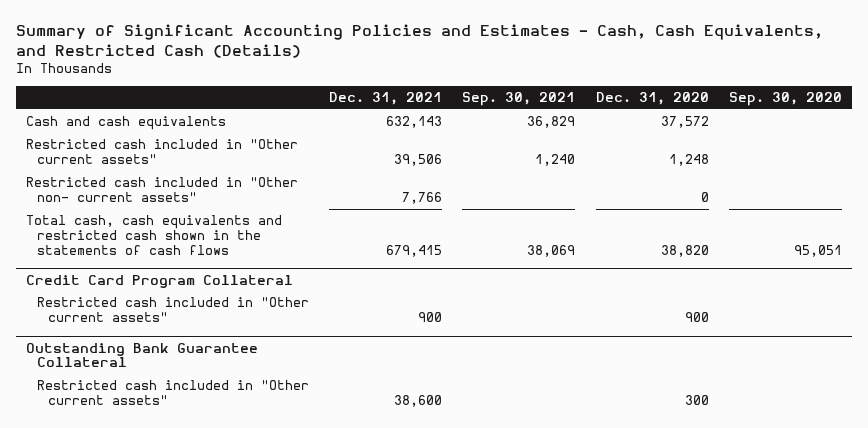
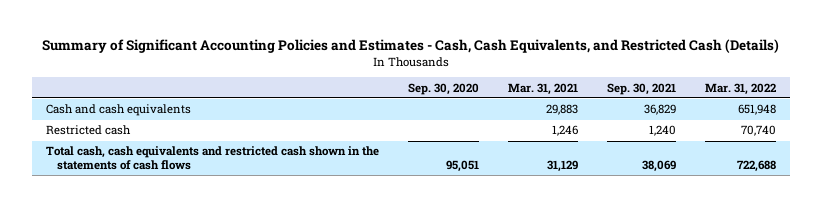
[329,92,443,106] Dec. 31, 2021 -> none
[595,92,709,106] Dec. 31, 2020 -> none
none -> [507,82,578,95] Mar. 31, 2021
none -> [704,82,776,95] Mar. 31, 2022
[26,177,299,203] Restricted cash included in "Other non- current assets" -> none
[26,139,299,165] Restricted cash included in "Other current assets" -> [46,125,132,136] Restricted cash
[26,274,294,288] Credit Card Program Collateral -> none
[36,297,309,323] Restricted cash included in "Other current assets" -> none
[26,342,259,368] Outstanding Bank Guarantee Collateral -> none
[36,380,309,406] Restricted cash included in "Other current assets" -> none

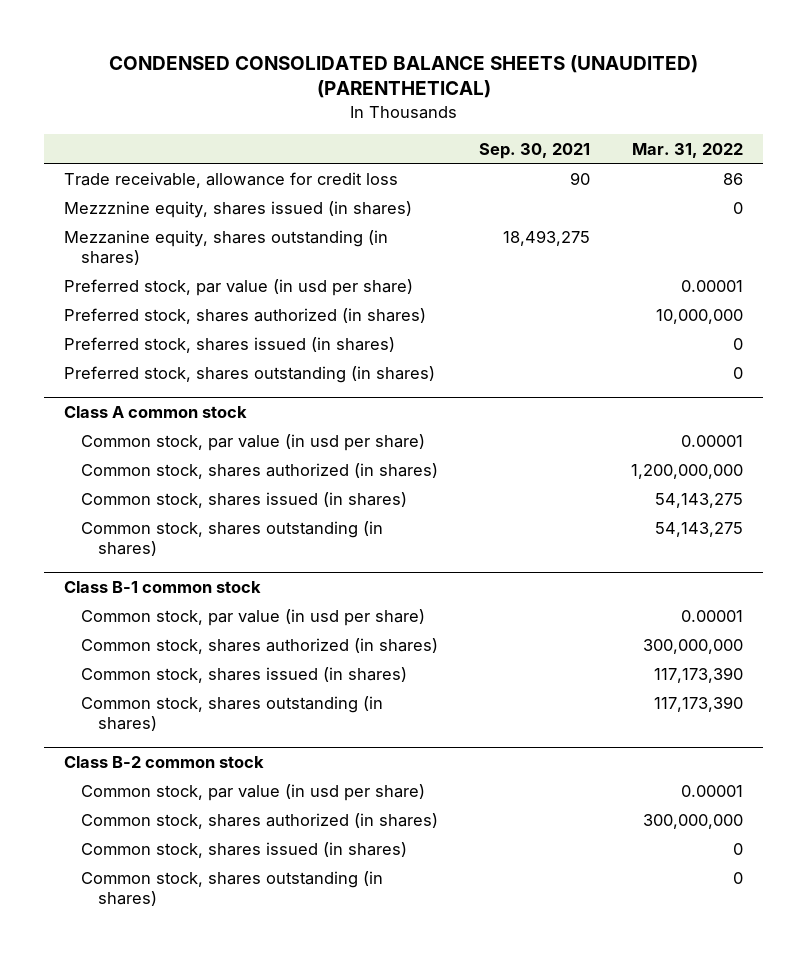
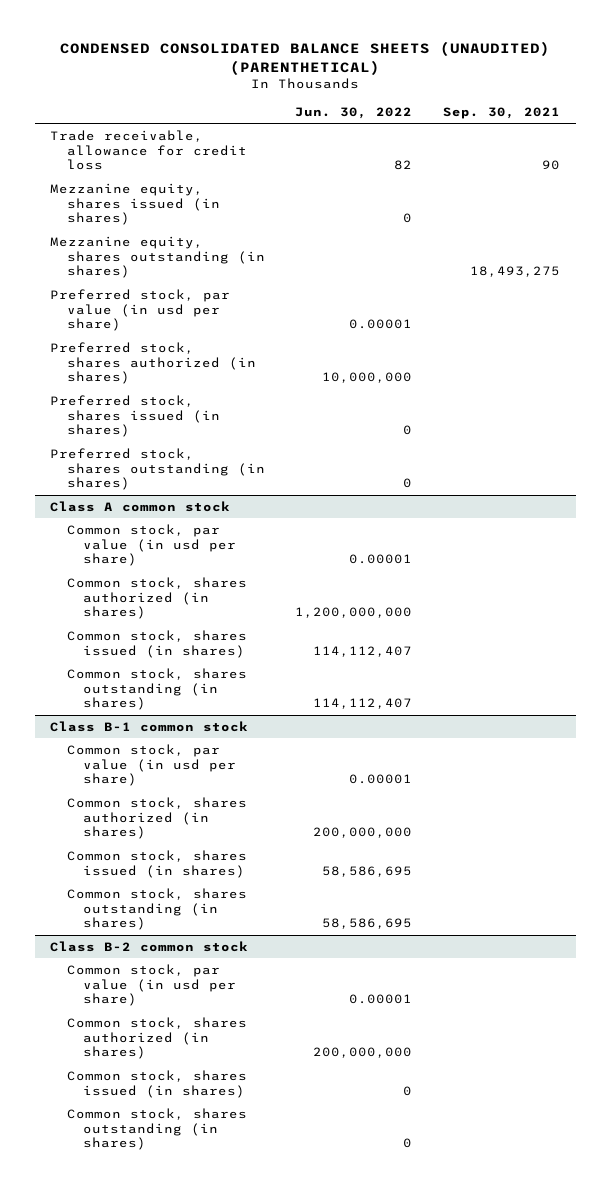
[631,142,743,158] Mar. 31, 2022 -> none
none -> [295,106,413,119] Jun. 30, 2022
[64,200,413,218] Mezzznine equity, shares issued (in shares) -> [50,182,220,226] Mezzanine equity, shares issued (in shares)

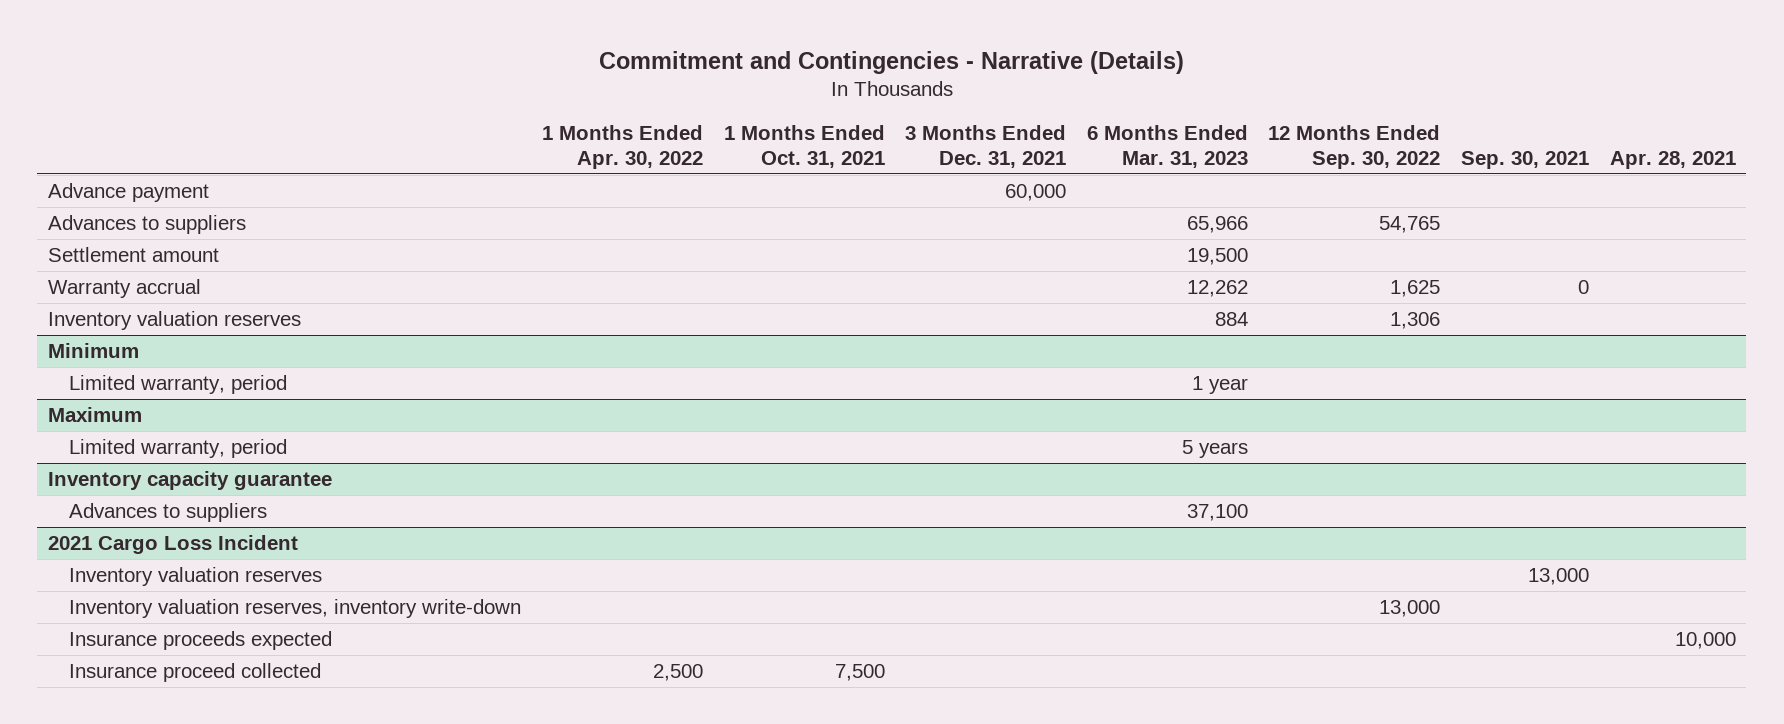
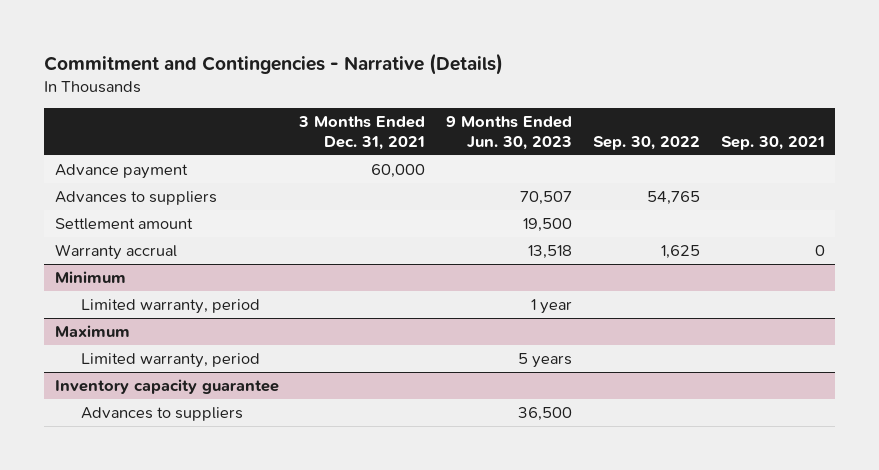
[542,124,704,169] 1 Months Ended Apr. 30, 2022 -> none
[723,124,885,168] 1 Months Ended Oct. 31, 2021 -> none
[1086,124,1248,168] 6 Months Ended Mar. 31, 2023 -> none
[1268,124,1441,169] 12 Months Ended Sep. 30, 2022 -> none
[1609,150,1736,169] Apr. 28, 2021 -> none
none -> [446,116,573,150] 9 Months Ended Jun. 30, 2023
none -> [592,135,700,150] Sep. 30, 2022
[47,311,301,331] Inventory valuation reserves -> none
[47,535,298,555] 2021 Cargo Loss Incident -> none
[69,567,323,587] Inventory valuation reserves -> none
[69,599,522,619] Inventory valuation reserves, inventory write-down -> none
[69,631,333,651] Insurance proceeds expected -> none
[69,663,322,683] Insurance proceed collected -> none

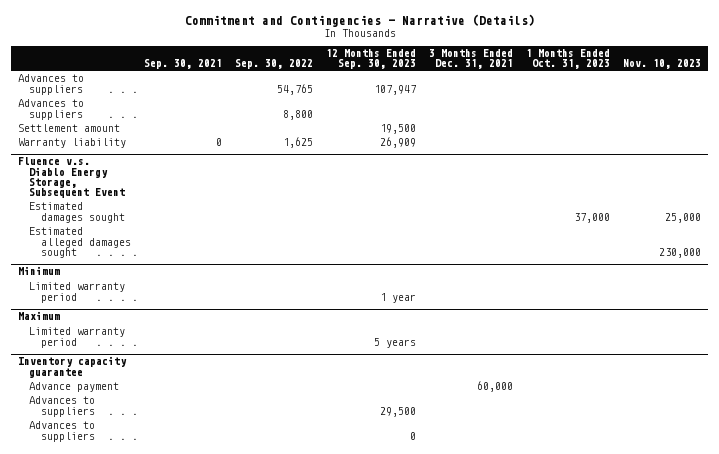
[446,116,573,150] 9 Months Ended Jun. 30, 2023 -> none
none -> [326,48,417,70] 12 Months Ended Sep. 30, 2023
none -> [526,48,611,70] 1 Months Ended Oct. 31, 2023
none -> [623,59,702,70] Nov. 10, 2023
[54,164,188,180] Advance payment -> none
none -> [17,99,84,120] Advances to suppliers
[54,244,177,261] Warranty accrual -> [17,138,126,149] Warranty liability
none -> [17,157,126,199] Fluence v.s. Diablo Energy Storage, Subsequent Event
none -> [29,202,125,223] Estimated damages sought
none -> [29,227,131,258] Estimated alleged damages sought
[80,299,260,315] Limited warranty, period -> [29,282,126,303] Limited warranty period
[80,353,260,369] Limited warranty, period -> [29,327,126,348] Limited warranty period
none -> [29,382,120,393] Advance payment
none -> [29,421,96,442] Advances to suppliers

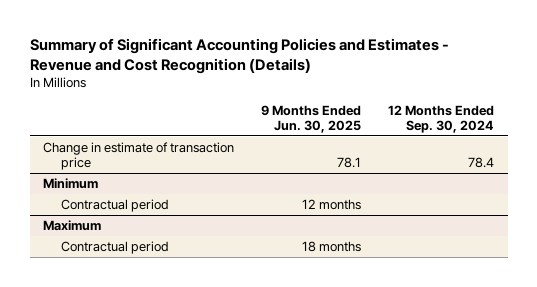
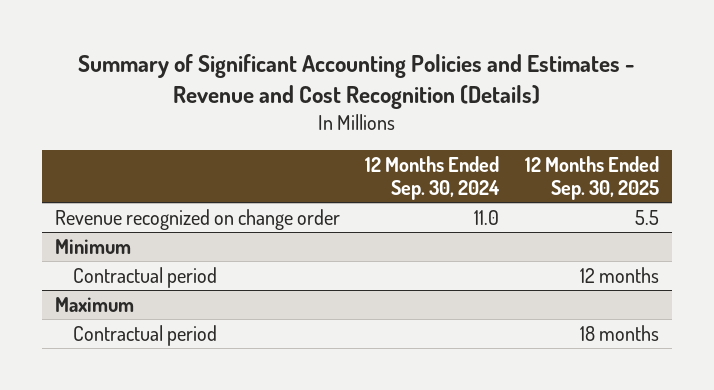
[261,104,362,134] 9 Months Ended Jun. 30, 2025 -> none
none -> [525,155,660,200] 12 Months Ended Sep. 30, 2025
[43,142,235,171] Change in estimate of transaction price -> none
none -> [54,208,340,230] Revenue recognized on change order

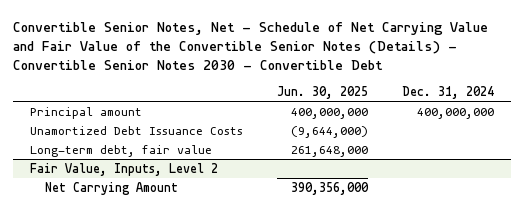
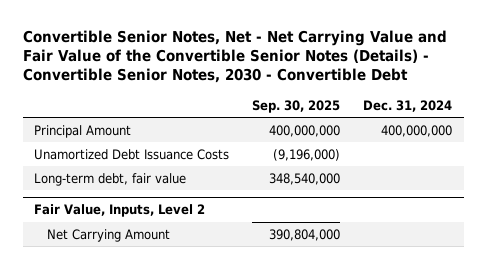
[12,21,488,71] Convertible Senior Notes, Net - Schedule of Net Carrying Value and Fair Value of the Convertible Senior Notes (Details) - Convertible Senior Notes 2030 - Convertible Debt -> [22,29,447,84] Convertible Senior Notes, Net - Net Carrying Value and Fair Value of the Convertible Senior Notes (Details) - Convertible Senior Notes, 2030 - Convertible Debt
[276,86,368,100] Jun. 30, 2025 -> none
none -> [252,99,341,113] Sep. 30, 2025
[29,106,142,119] Principal amount -> [34,124,132,138] Principal Amount

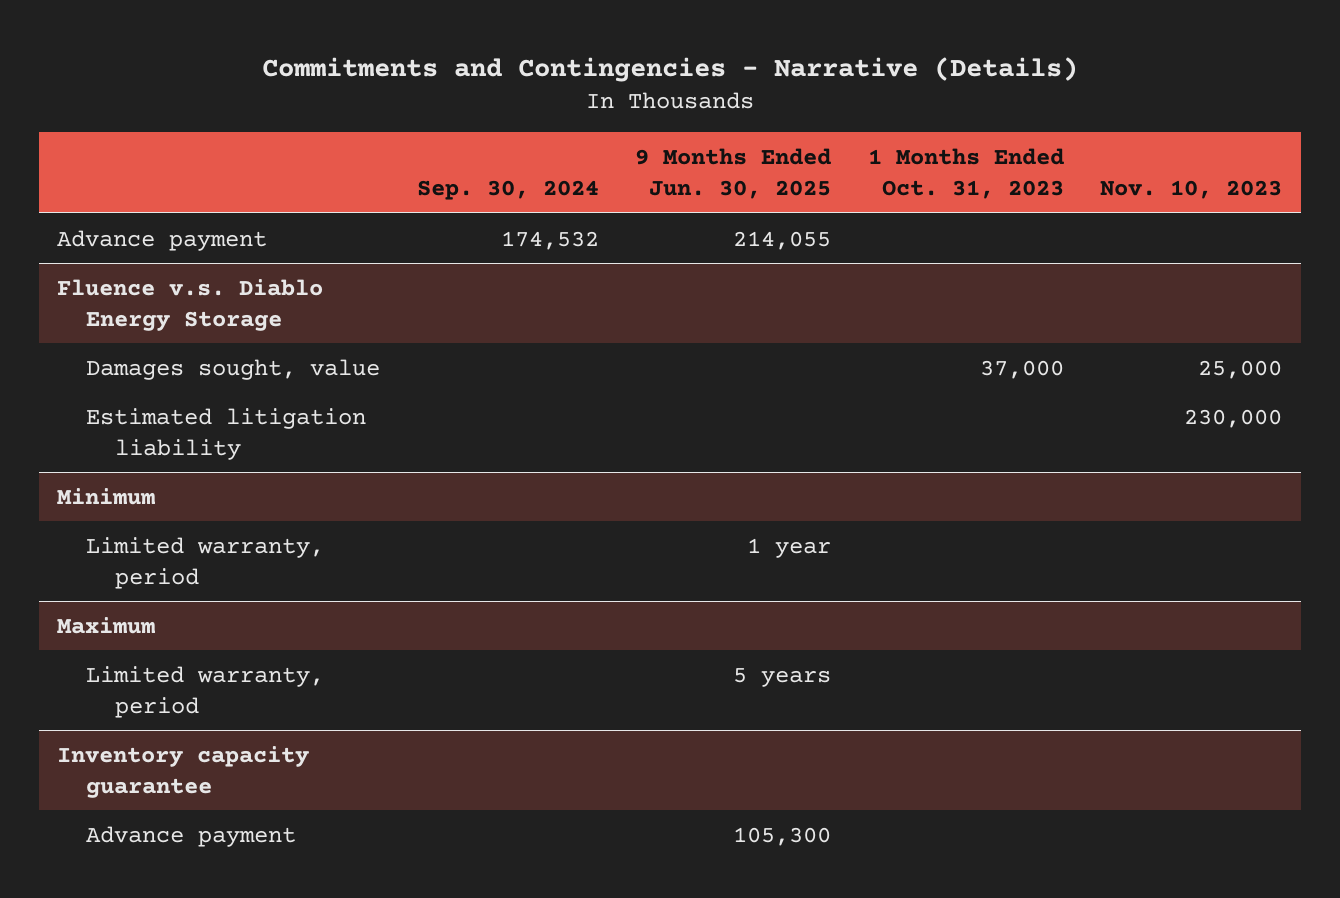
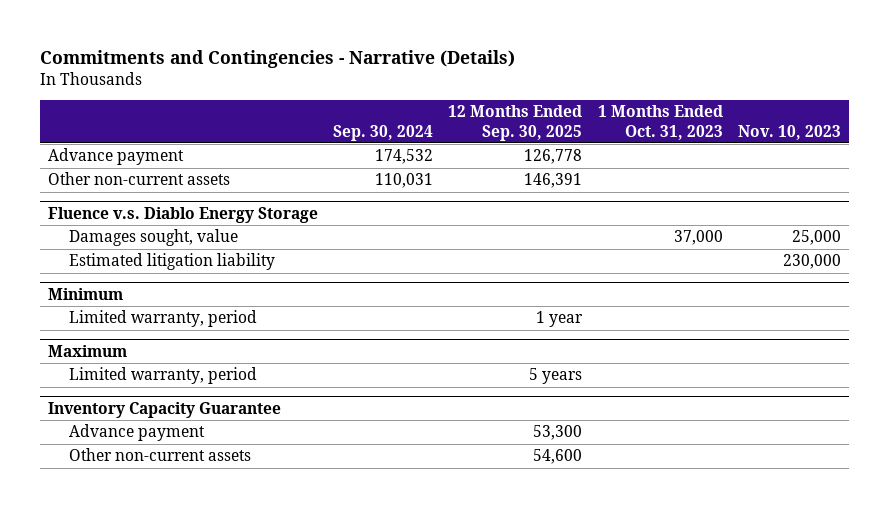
[635,147,832,199] 9 Months Ended Jun. 30, 2025 -> none
none -> [448,105,583,141] 12 Months Ended Sep. 30, 2025
none -> [47,172,230,186] Other non-current assets
[57,745,310,798] Inventory capacity guarantee -> [47,402,281,419] Inventory Capacity Guarantee
none -> [69,448,252,462] Other non-current assets

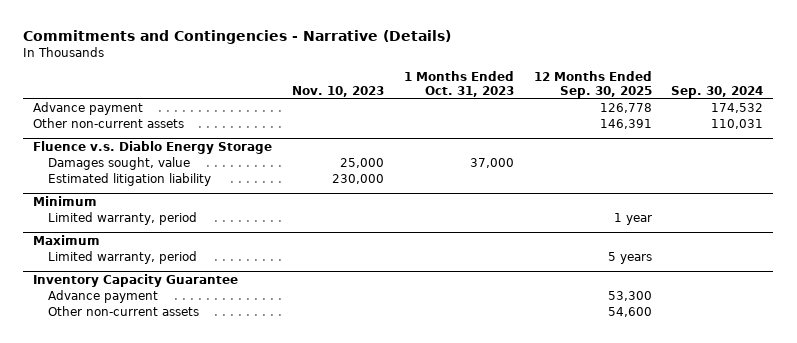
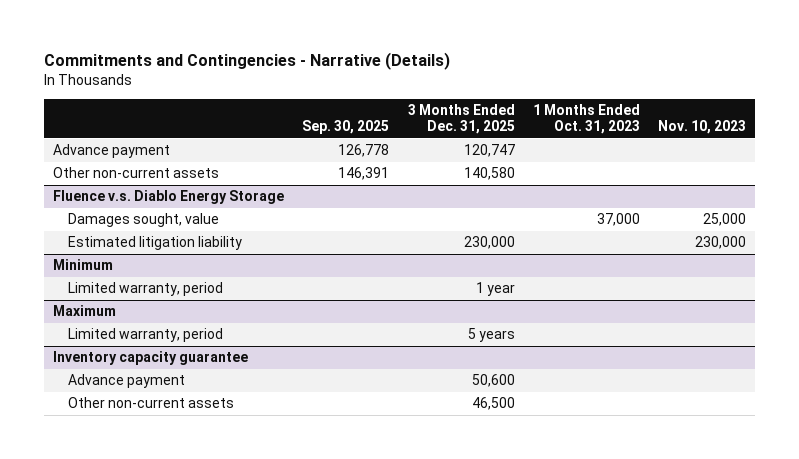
[533,71,652,98] 12 Months Ended Sep. 30, 2025 -> none
[671,85,764,98] Sep. 30, 2024 -> none
none -> [302,120,390,135] Sep. 30, 2025
none -> [407,104,515,135] 3 Months Ended Dec. 31, 2025
[33,274,239,288] Inventory Capacity Guarantee -> [53,351,249,366] Inventory capacity guarantee

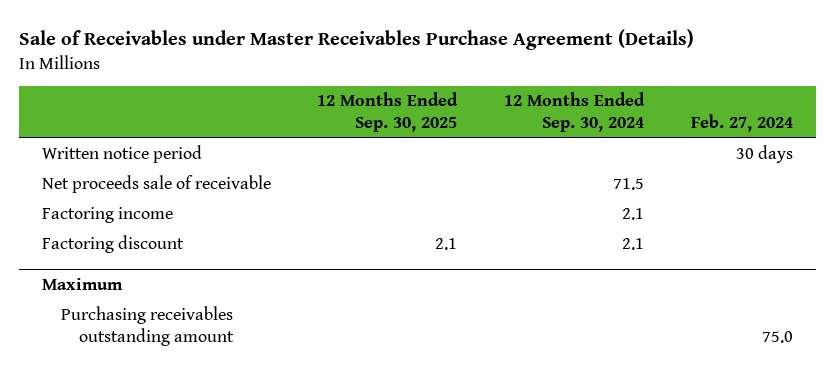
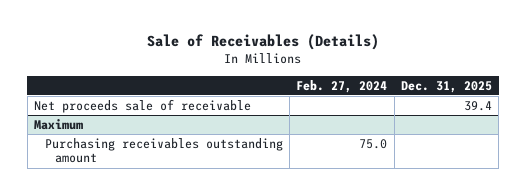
[18,29,694,51] Sale of Receivables under Master Receivables Purchase Agreement (Details) -> [146,34,379,51] Sale of Receivables (Details)
[317,92,459,132] 12 Months Ended Sep. 30, 2025 -> none
[503,92,645,132] 12 Months Ended Sep. 30, 2024 -> none
none -> [401,80,493,93] Dec. 31, 2025
[41,145,202,164] Written notice period -> none
[41,207,173,224] Factoring income -> none
[41,235,184,254] Factoring discount -> none

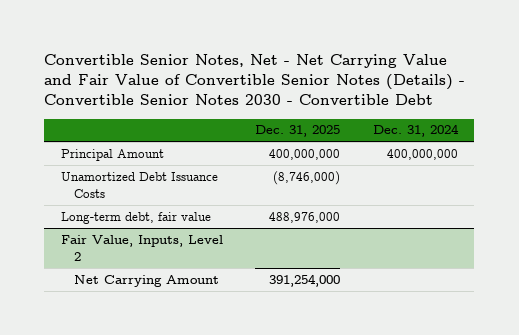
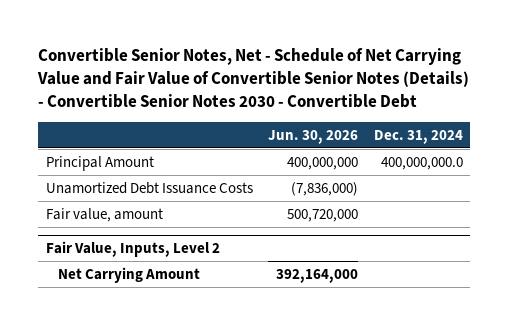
[44,53,466,106] Convertible Senior Notes, Net - Net Carrying Value and Fair Value of Convertible Senior Notes (Details) - Convertible Senior Notes 2030 - Convertible Debt -> [37,48,470,109] Convertible Senior Notes, Net - Schedule of Net Carrying Value and Fair Value of Convertible Senior Notes (Details) - Convertible Senior Notes 2030 - Convertible Debt
[255,125,341,138] Dec. 31, 2025 -> none
none -> [268,129,359,144] Jun. 30, 2026
[386,148,458,160] 400,000,000 -> [380,156,463,170] 400,000,000.0
[60,211,211,224] Long-term debt, fair value -> [46,207,164,222] Fair value, amount

